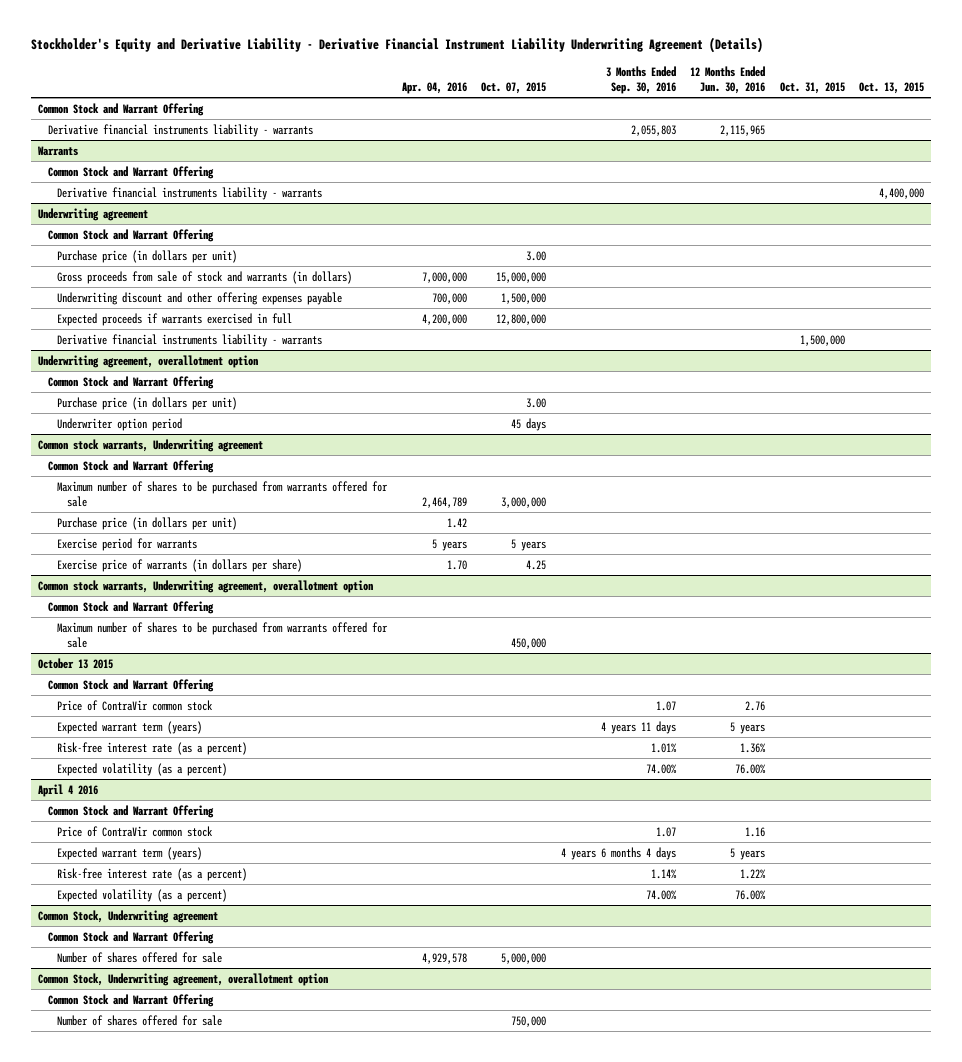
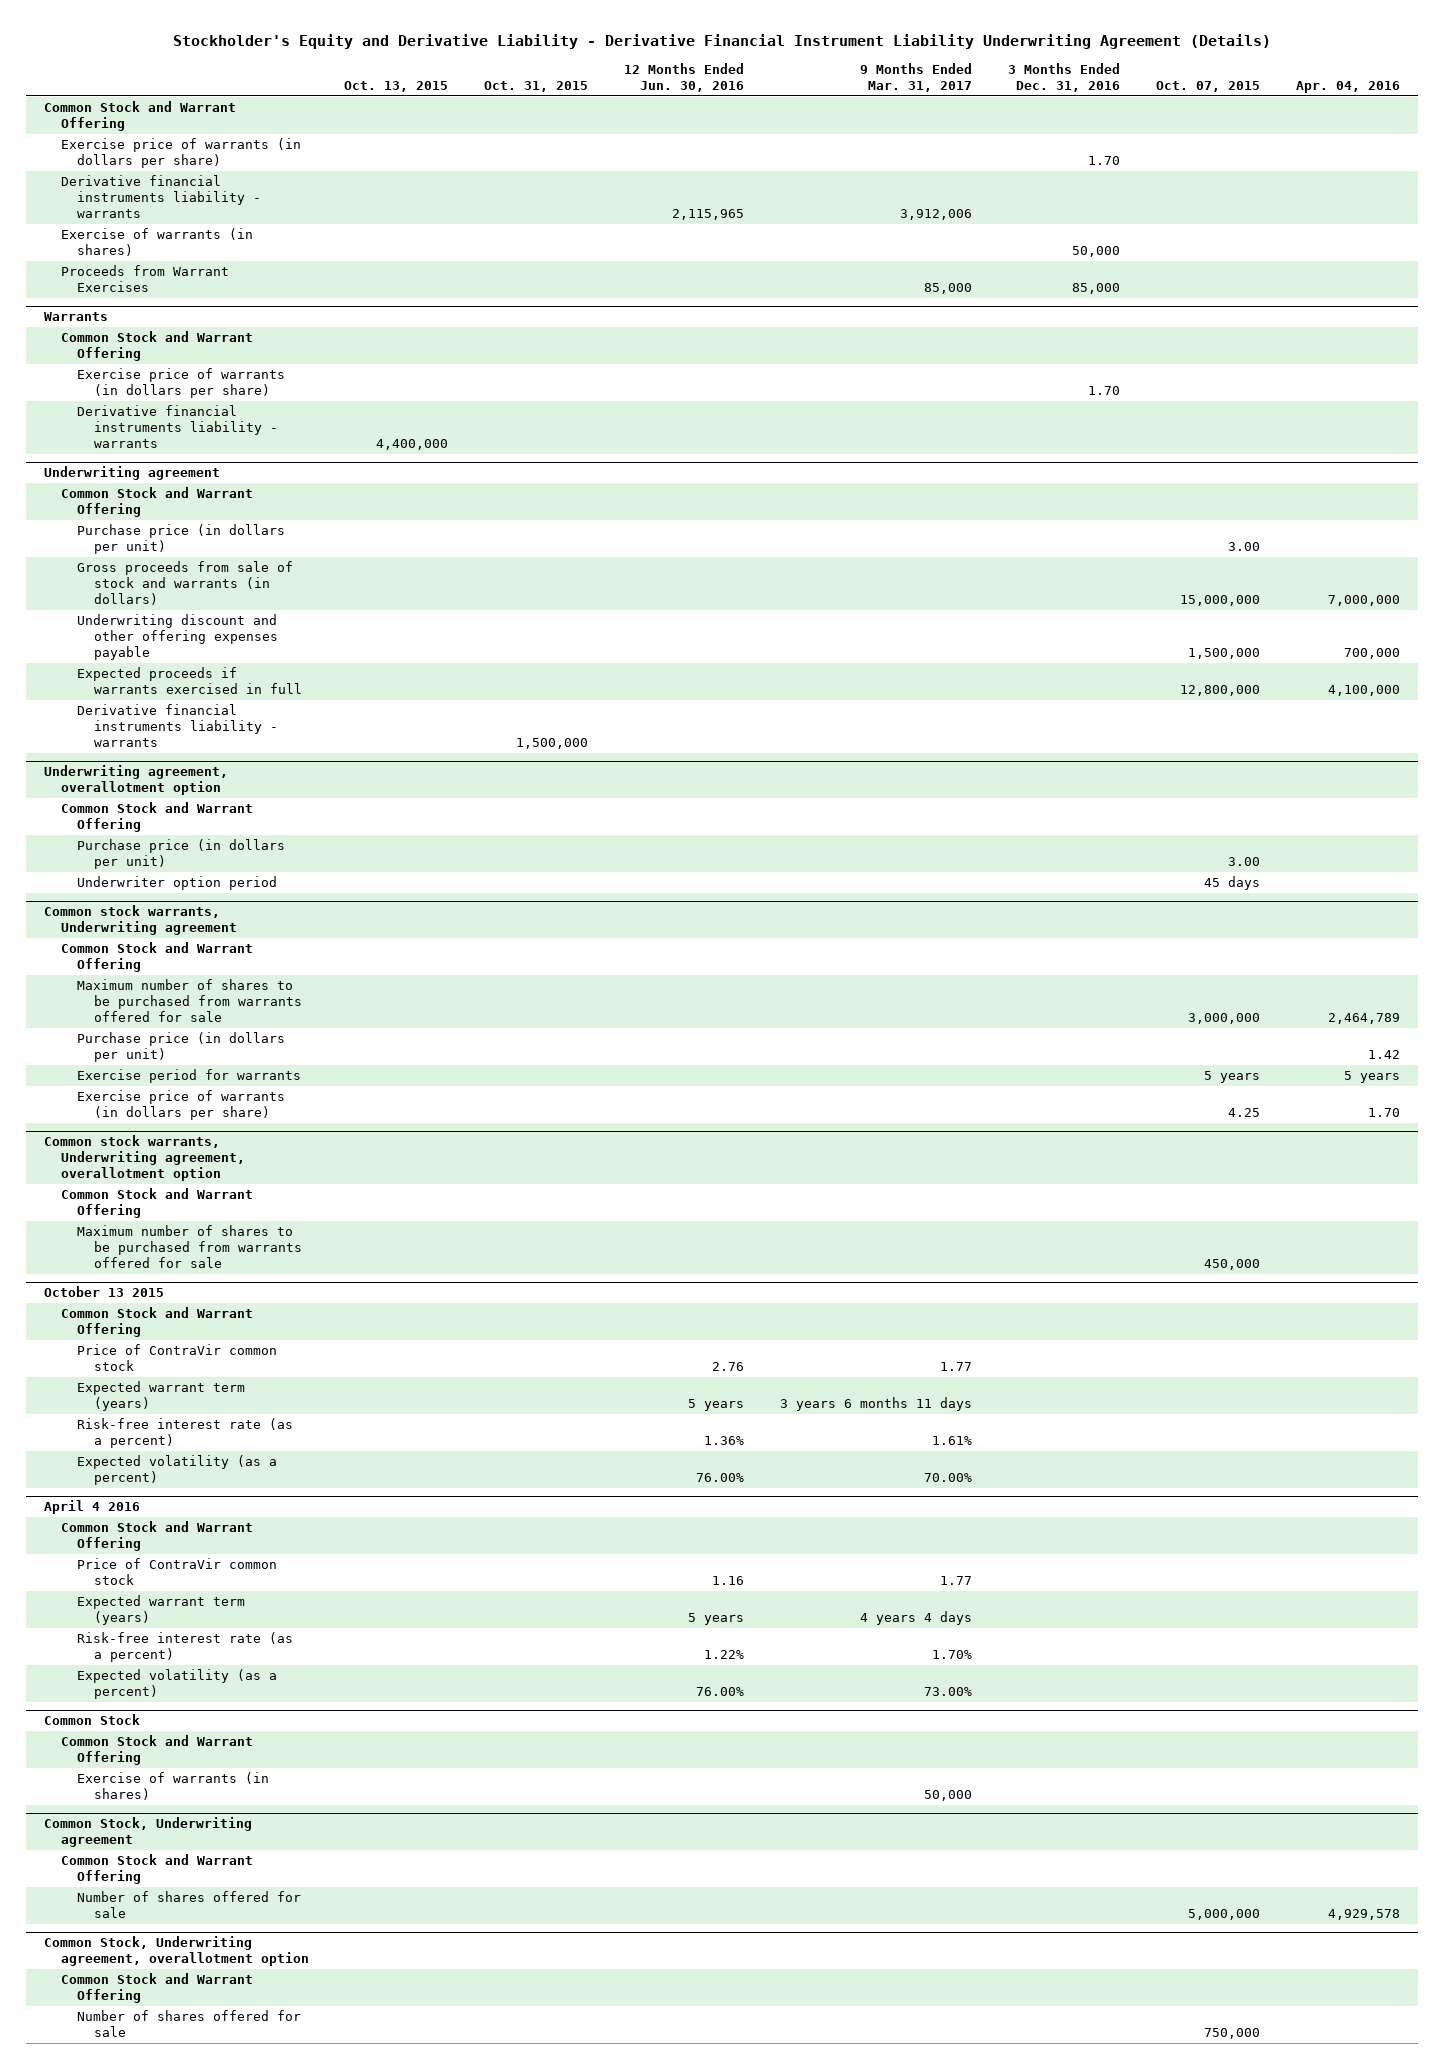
[605,66,676,94] 3 Months Ended Sep. 30, 2016 -> none
none -> [860,62,973,92] 9 Months Ended Mar. 31, 2017
none -> [1008,62,1121,92] 3 Months Ended Dec. 31, 2016
none -> [60,138,301,169] Exercise price of warrants (in dollars per share)
none -> [60,228,253,257] Exercise of warrants (in shares)
none -> [60,265,229,293] Proceeds from Warrant Exercises
none -> [77,368,286,399] Exercise price of warrants (in dollars per share)
[421,313,467,325] 4,200,000 -> [1328,685,1401,697] 4,100,000
none -> [43,1714,140,1726] Common Stock
none -> [60,1735,253,1766] Common Stock and Warrant Offering
none -> [77,1772,270,1801] Exercise of warrants (in shares)

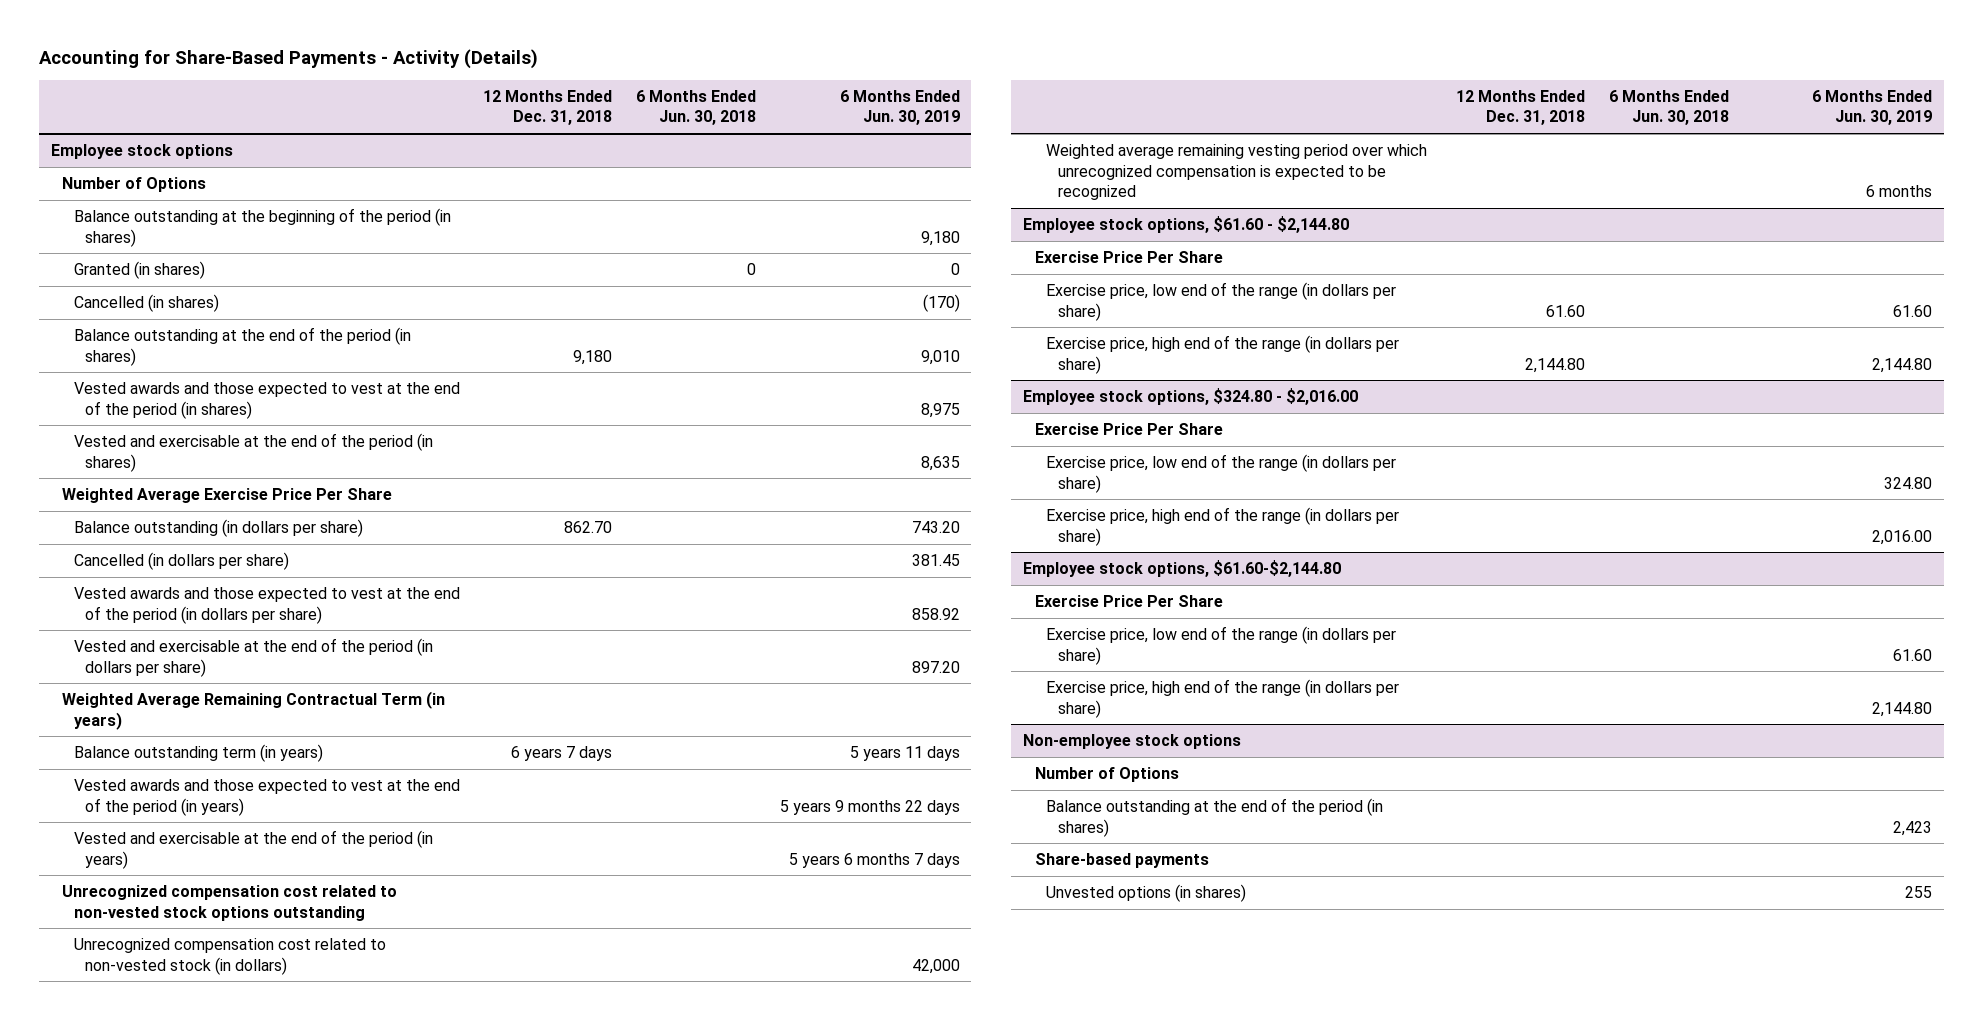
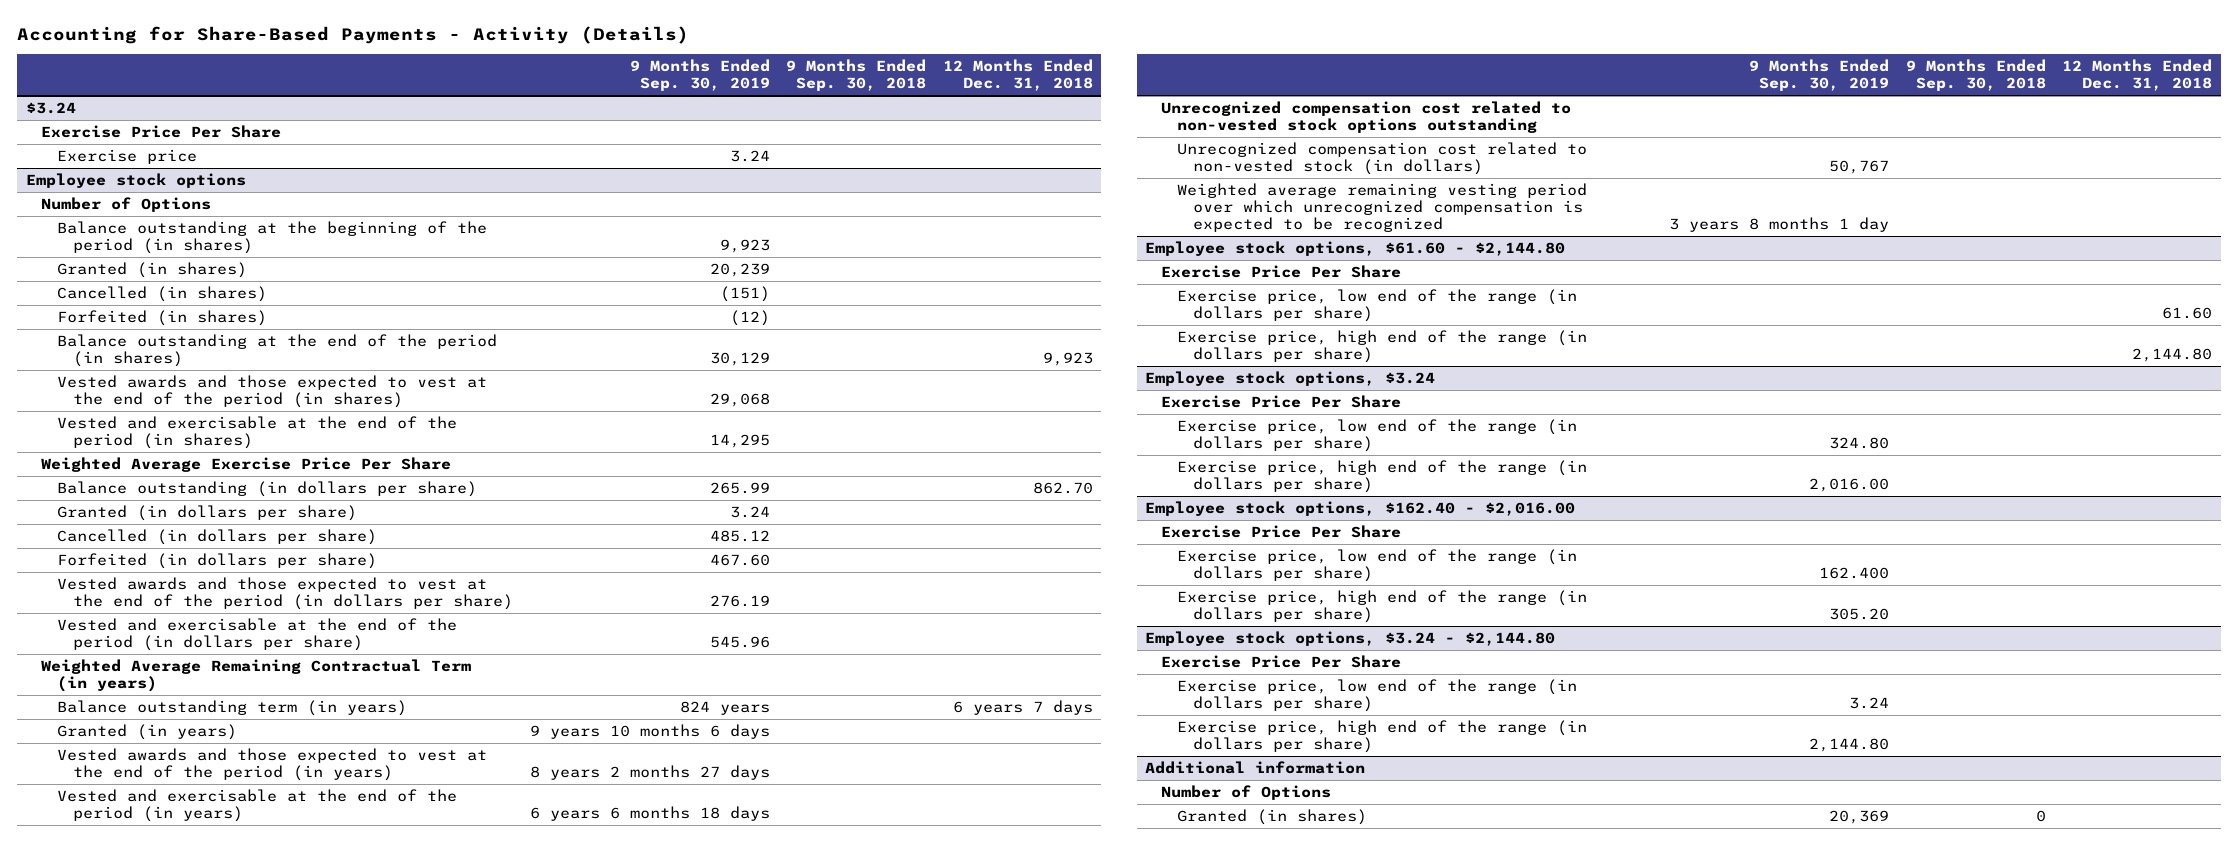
[635,89,756,126] 6 Months Ended Jun. 30, 2018 -> none
[839,89,960,126] 6 Months Ended Jun. 30, 2019 -> none
none -> [629,59,770,92] 9 Months Ended Sep. 30, 2019
none -> [786,59,927,92] 9 Months Ended Sep. 30, 2018
none -> [25,102,76,115] $3.24
none -> [41,125,282,139] Exercise Price Per Share
none -> [57,149,198,165] Exercise price
none -> [57,310,268,327] Forfeited (in shares)
[573,349,613,365] 9,180 -> [1042,352,1093,367] 9,923
none -> [57,505,358,522] Granted (in dollars per share)
none -> [57,553,378,570] Forfeited (in dollars per share)
none -> [57,724,238,741] Granted (in years)
none -> [1145,371,1436,387] Employee stock options, $3.24
none -> [1161,395,1402,409] Exercise Price Per Share
none -> [1176,419,1577,453] Exercise price, low end of the range (in dollars per share)
none -> [1176,460,1587,494] Exercise price, high end of the range (in dollars per share)
[1023,388,1359,406] Employee stock options, $324.80 - $2,016.00 -> [1145,501,1576,517] Employee stock options, $162.40 - $2,016.00
[1023,560,1342,578] Employee stock options, $61.60-$2,144.80 -> [1145,631,1556,647] Employee stock options, $3.24 - $2,144.80
[1023,734,1242,750] Non-employee stock options -> [1145,761,1366,775] Additional information
[1046,798,1384,837] Balance outstanding at the end of the period (in shares) -> none
[1034,853,1209,869] Share-based payments -> none
[1046,884,1247,903] Unvested options (in shares) -> none
none -> [1176,809,1367,826] Granted (in shares)

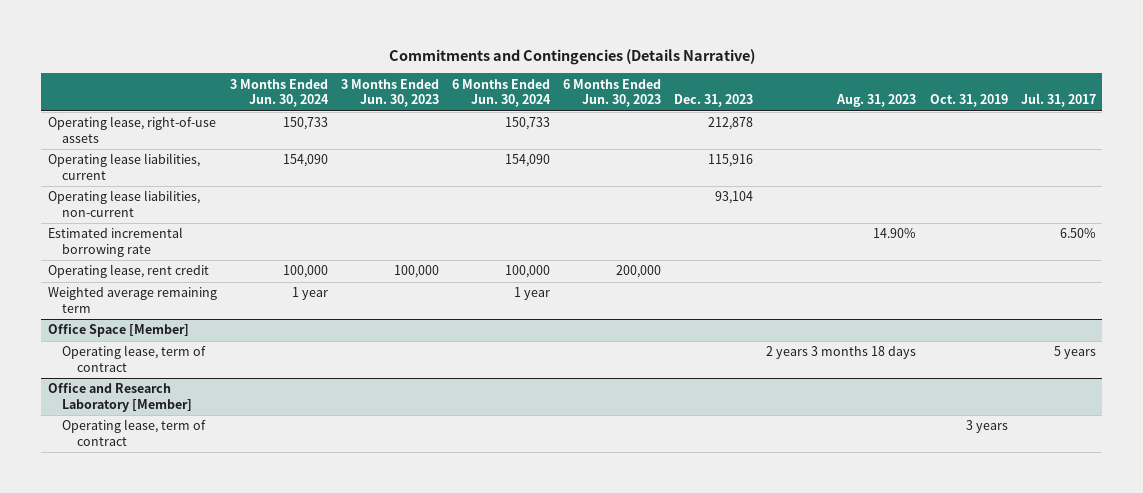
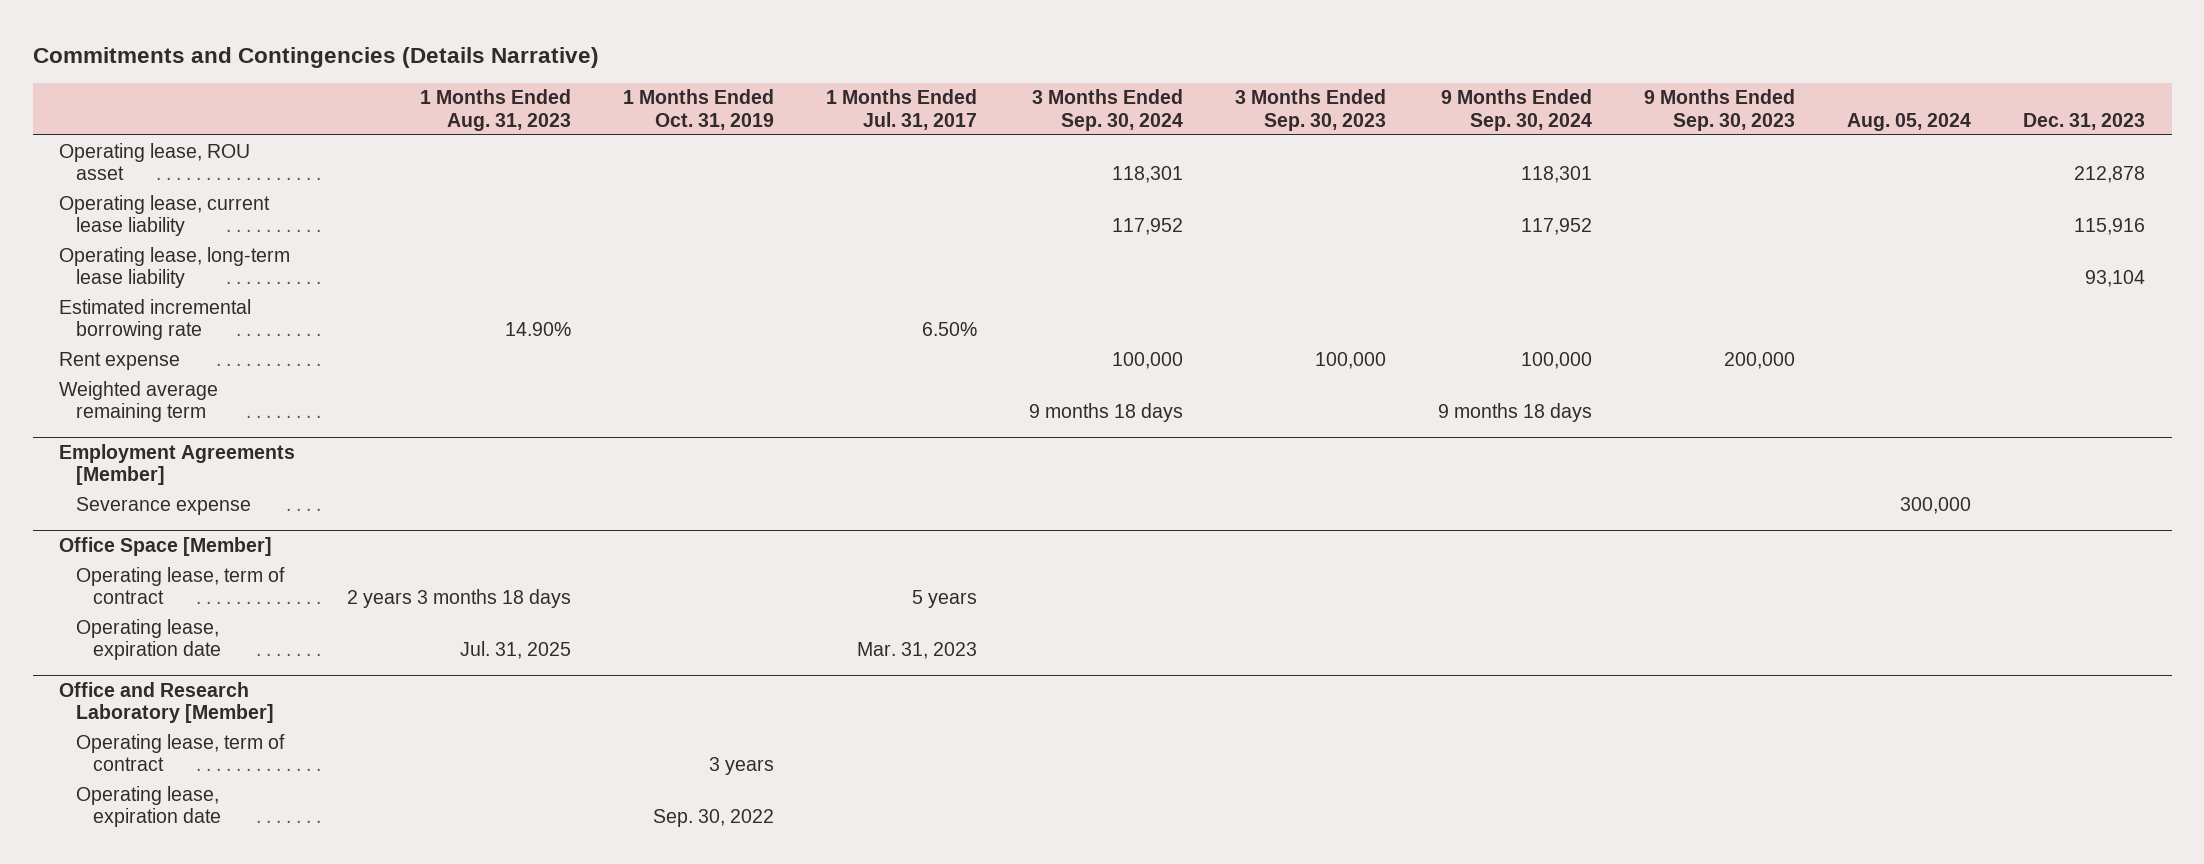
[229,78,329,108] 3 Months Ended Jun. 30, 2024 -> none
[340,78,439,108] 3 Months Ended Jun. 30, 2023 -> none
[452,78,552,108] 6 Months Ended Jun. 30, 2024 -> none
[563,78,662,108] 6 Months Ended Jun. 30, 2023 -> none
[836,94,917,108] Aug. 31, 2023 -> none
[929,94,1008,108] Oct. 31, 2019 -> none
[1020,93,1096,108] Jul. 31, 2017 -> none
none -> [420,89,572,131] 1 Months Ended Aug. 31, 2023
none -> [623,89,775,130] 1 Months Ended Oct. 31, 2019
none -> [826,89,978,130] 1 Months Ended Jul. 31, 2017
none -> [1032,89,1184,131] 3 Months Ended Sep. 30, 2024
none -> [1235,89,1387,131] 3 Months Ended Sep. 30, 2023
none -> [1441,89,1593,131] 9 Months Ended Sep. 30, 2024
none -> [1644,89,1796,131] 9 Months Ended Sep. 30, 2023
none -> [1847,112,1972,131] Aug. 05, 2024
[47,116,216,144] Operating lease, right-of-use assets -> [59,142,251,181] Operating lease, ROU asset
[47,153,200,181] Operating lease liabilities, current -> [59,194,271,237] Operating lease, current lease liability
[47,190,200,218] Operating lease liabilities, non-current -> [59,246,291,289] Operating lease, long-term lease liability
[47,264,209,279] Operating lease, rent credit -> [59,351,181,370] Rent expense
none -> [59,443,296,486] Employment Agreements [Member]
none -> [76,496,252,515] Severance expense
none -> [76,618,222,661] Operating lease, expiration date
none -> [76,785,222,828] Operating lease, expiration date

